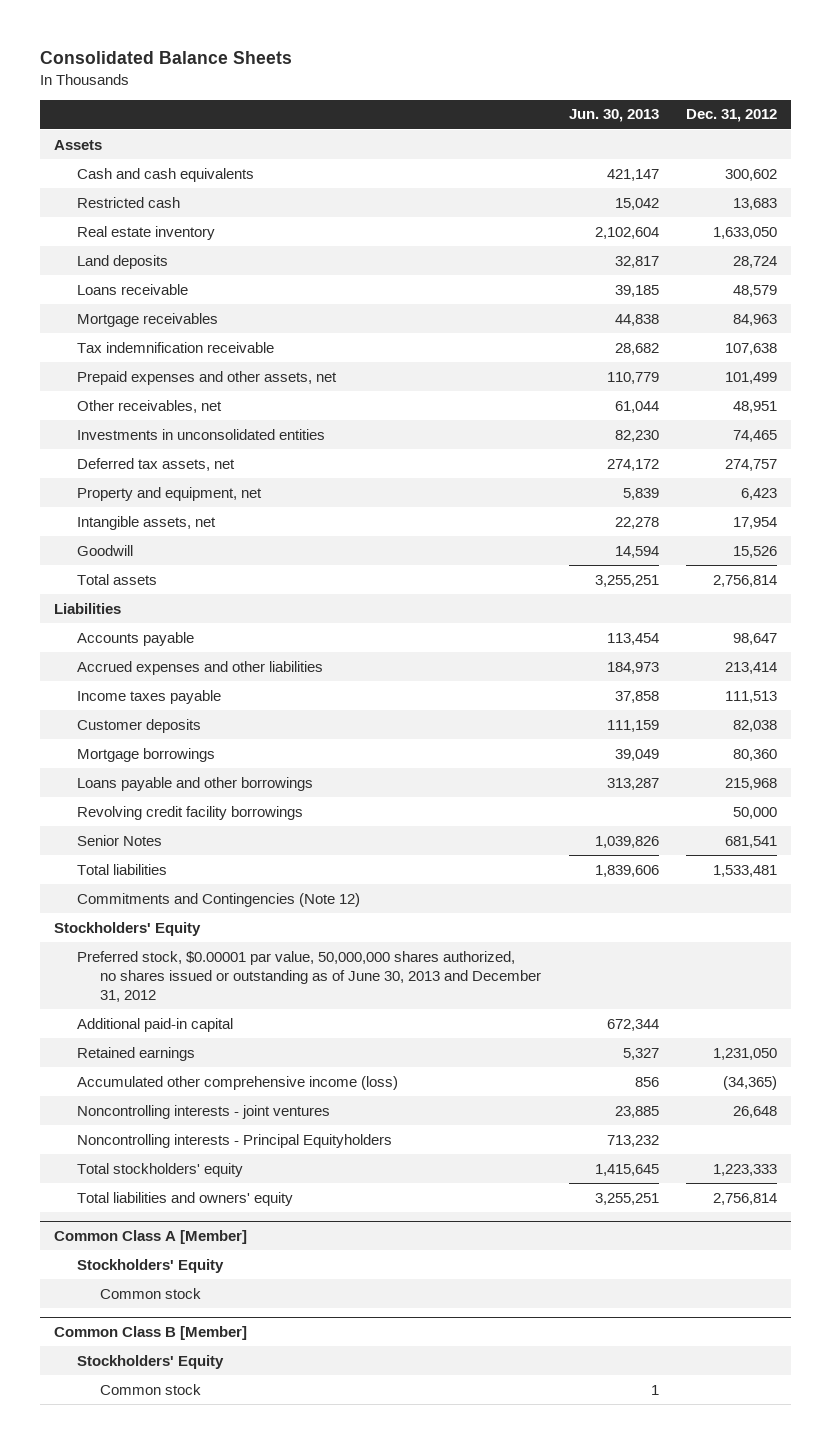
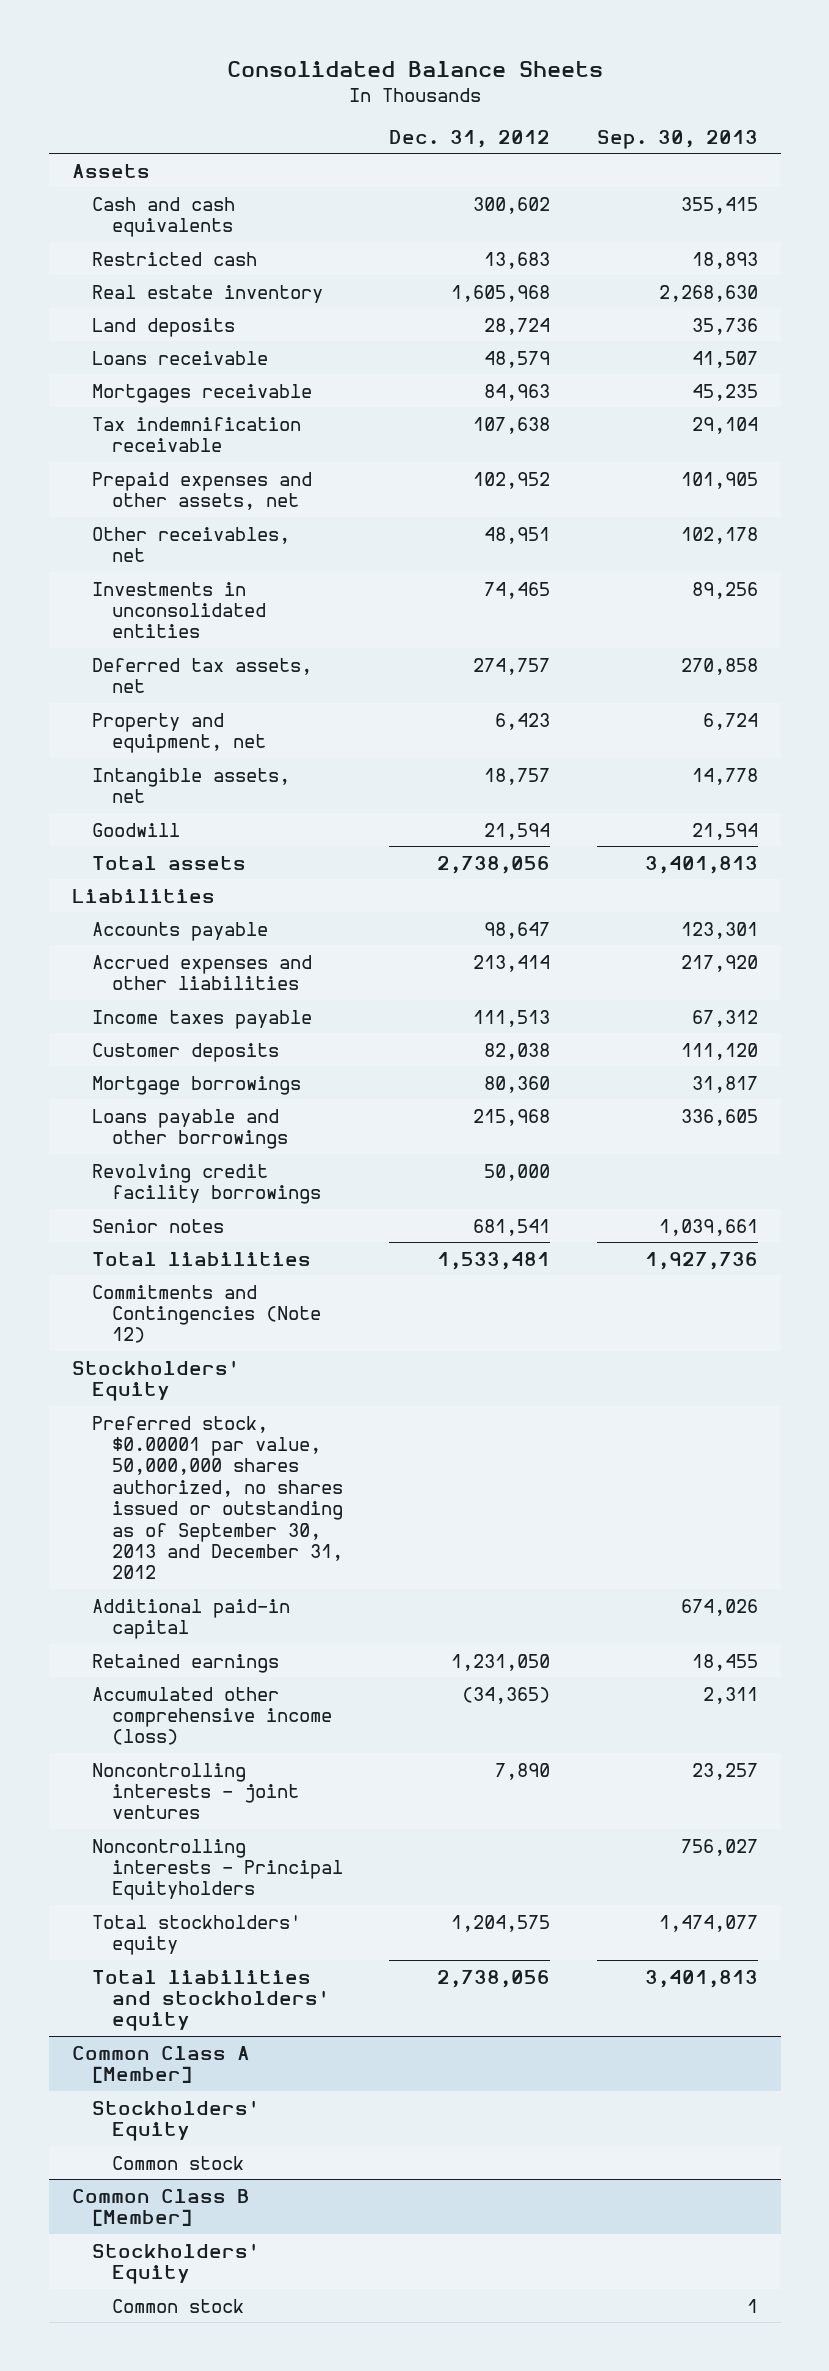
[568,109,659,123] Jun. 30, 2013 -> none
none -> [596,129,758,149] Sep. 30, 2013
[713,226,778,239] 1,633,050 -> [451,284,551,302] 1,605,968
[77,312,219,327] Mortgage receivables -> [91,383,312,403] Mortgages receivable
[725,371,778,384] 101,499 -> [473,471,551,489] 102,952
[733,516,778,529] 17,954 -> [484,767,551,785] 18,757
[733,545,778,558] 15,526 -> [484,822,551,840] 21,594
[713,574,778,587] 2,756,814 -> [437,855,551,874] 2,738,056
[77,834,163,846] Senior Notes -> [91,1218,224,1233] Senior notes
[77,950,542,1002] Preferred stock, $0.00001 par value, 50,000,000 shares authorized, no shares issued or outstanding as of June 30, 2013 and December 31, 2012 -> [91,1415,343,1580] Preferred stock, $0.00001 par value, 50,000,000 shares authorized, no shares issued or outstanding as of September 30, 2013 and December 31, 2012
[733,1105,778,1118] 26,648 -> [495,1762,551,1780] 7,890
[713,1163,778,1176] 1,223,333 -> [451,1914,551,1932] 1,204,575
[77,1191,294,1206] Total liabilities and owners' equity -> [91,1969,329,2032] Total liabilities and stockholders' equity
[713,1192,778,1205] 2,756,814 -> [437,1969,551,1988] 2,738,056

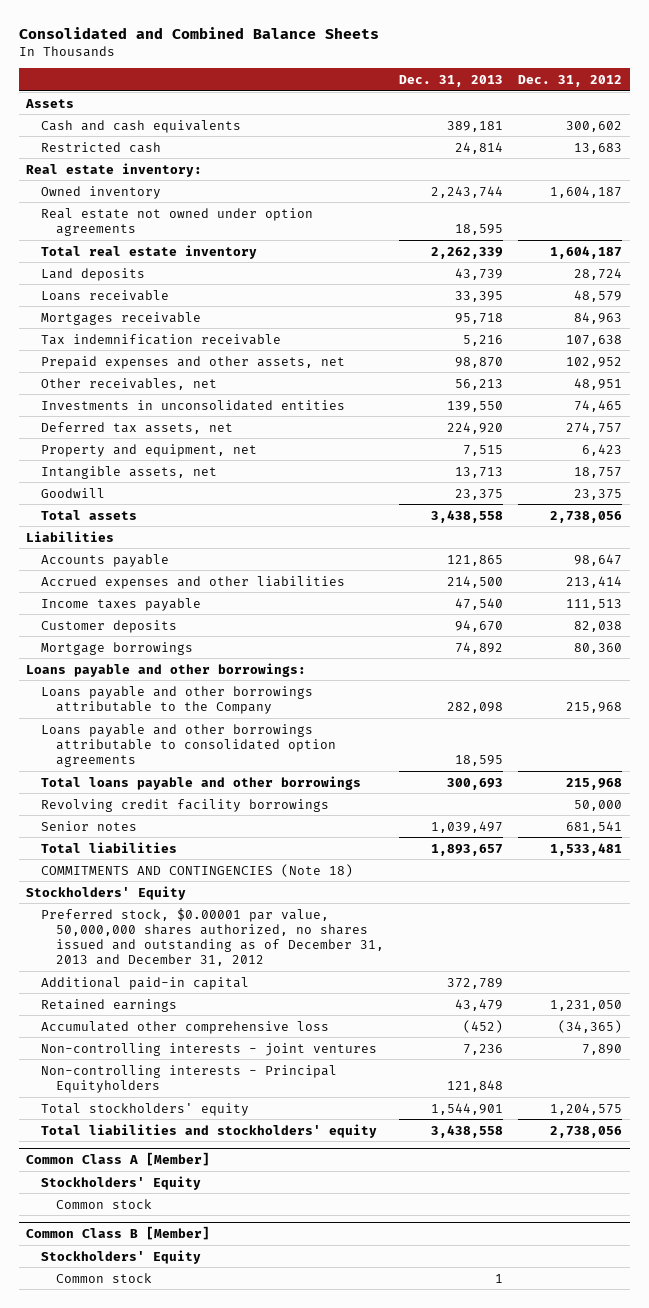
[226,60,603,77] Consolidated Balance Sheets -> [18,26,379,39] Consolidated and Combined Balance Sheets
[596,129,758,149] Sep. 30, 2013 -> none
none -> [399,74,504,87] Dec. 31, 2013
none -> [26,162,203,177] Real estate inventory:
none -> [41,185,162,199] Owned inventory
none -> [41,207,314,236] Real estate not owned under option agreements
[91,284,323,303] Real estate inventory -> [41,244,258,259] Total real estate inventory
[451,284,551,302] 1,605,968 -> [550,245,623,259] 1,604,187
[484,822,551,840] 21,594 -> [574,488,623,500] 23,375
none -> [26,662,307,677] Loans payable and other borrowings:
none -> [41,685,314,714] Loans payable and other borrowings attributable to the Company
none -> [41,723,337,767] Loans payable and other borrowings attributable to consolidated option agreements
[91,1108,288,1150] Loans payable and other borrowings -> [41,775,362,790] Total loans payable and other borrowings
[91,1284,321,1344] Commitments and Contingencies (Note 12) -> [41,863,354,877] COMMITMENTS AND CONTINGENCIES (Note 18)
[91,1415,343,1580] Preferred stock, $0.00001 par value, 50,000,000 shares authorized, no shares issued or outstanding as of September 30, 2013 and December 31, 2012 -> [41,907,385,967] Preferred stock, $0.00001 par value, 50,000,000 shares authorized, no shares issued and outstanding as of December 31, 2013 and December 31, 2012
[91,1686,332,1746] Accumulated other comprehensive income (loss) -> [41,1020,330,1034] Accumulated other comprehensive loss
[91,1762,299,1820] Noncontrolling interests - joint ventures -> [41,1042,378,1056] Non-controlling interests - joint ventures
[91,1838,343,1901] Noncontrolling interests - Principal Equityholders -> [41,1064,338,1093] Non-controlling interests - Principal Equityholders

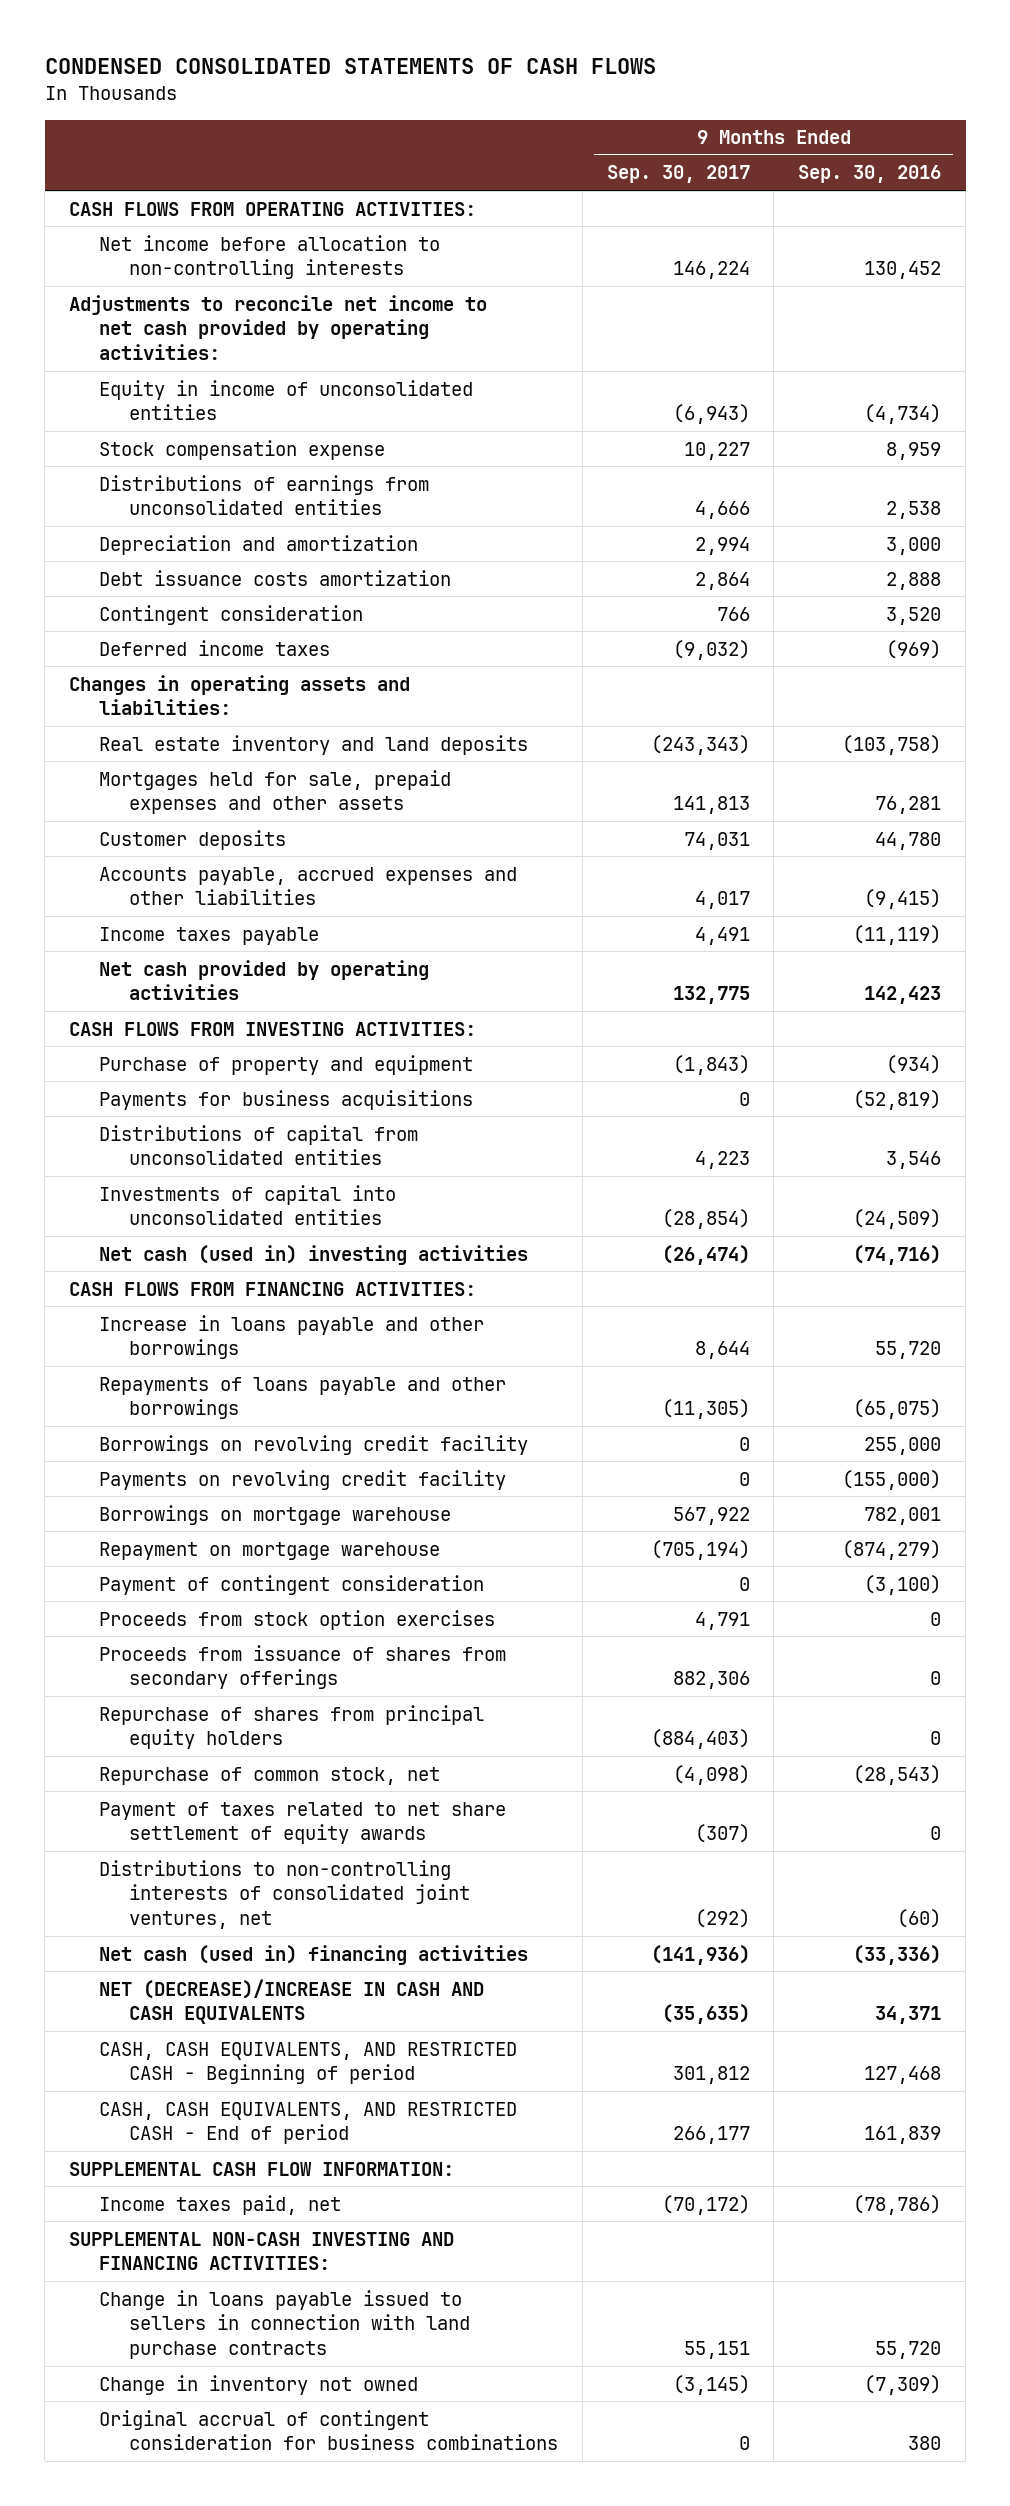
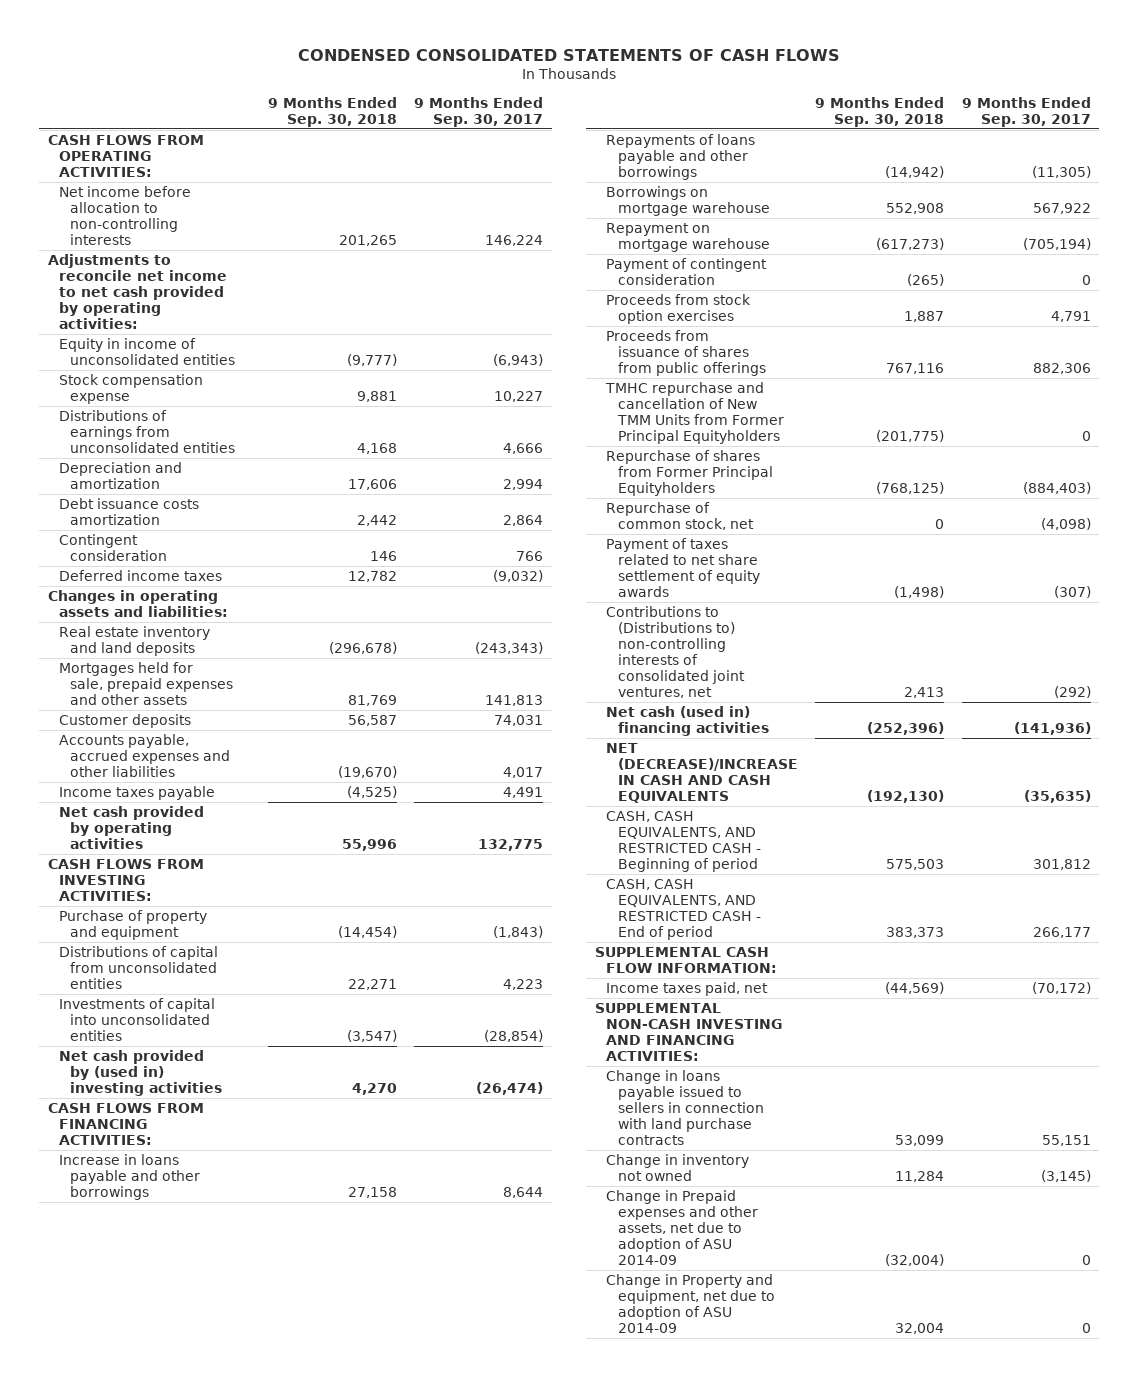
[798,165,942,184] Sep. 30, 2016 -> none
none -> [267,96,397,127] 9 Months Ended Sep. 30, 2018
[98,1089,473,1110] Payments for business acquisitions -> none
[98,1244,528,1265] Net cash (used in) investing activities -> [59,1049,223,1097] Net cash provided by (used in) investing activities
[98,1434,528,1455] Borrowings on revolving credit facility -> none
[98,1469,506,1490] Payments on revolving credit facility -> none
[98,1644,506,1690] Proceeds from issuance of shares from secondary offerings -> [606,329,766,377] Proceeds from issuance of shares from public offerings
none -> [605,381,784,445] TMHC repurchase and cancellation of New TMM Units from Former Principal Equityholders
[98,1704,484,1750] Repurchase of shares from principal equity holders -> [606,449,773,497] Repurchase of shares from Former Principal Equityholders
[98,1859,470,1930] Distributions to non-controlling interests of consolidated joint ventures, net -> [606,605,745,699] Contributions to (Distributions to) non-controlling interests of consolidated joint ventures, net
[98,2409,558,2451] Original accrual of contingent consideration for business combinations -> none
none -> [606,1189,758,1266] Change in Prepaid expenses and other assets, net due to adoption of ASU 2014-09
none -> [606,1273,775,1334] Change in Property and equipment, net due to adoption of ASU 2014-09

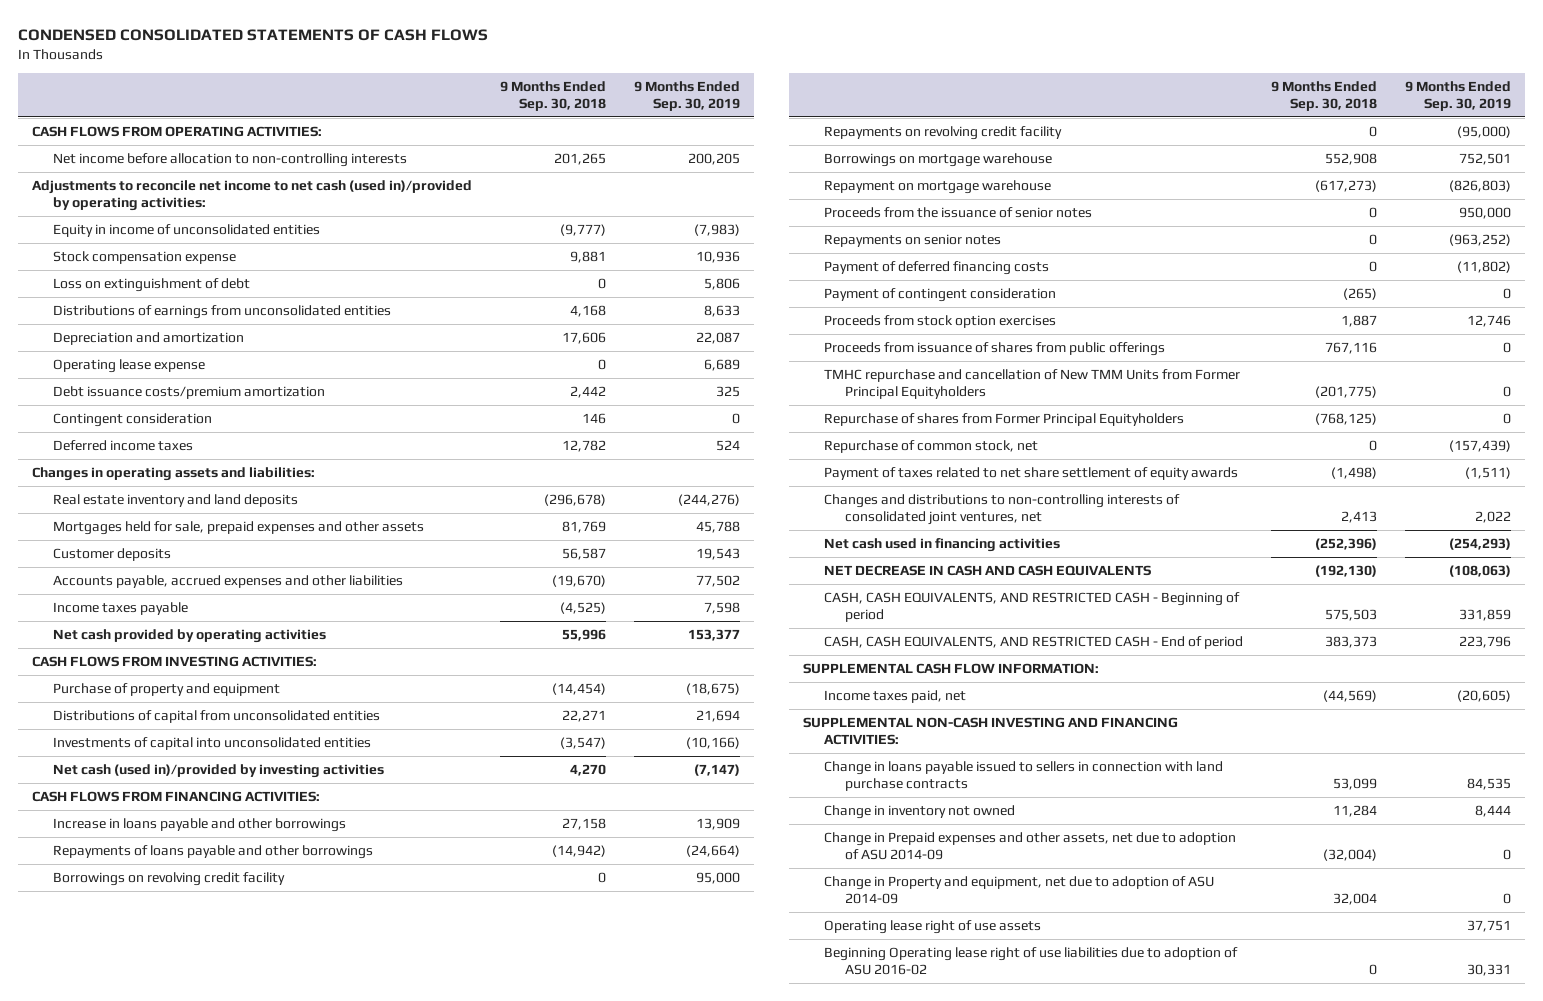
[414,96,544,127] 9 Months Ended Sep. 30, 2017 -> none
none -> [634,80,741,111] 9 Months Ended Sep. 30, 2019
[48,253,228,330] Adjustments to reconcile net income to net cash provided by operating activities: -> [32,180,473,212] Adjustments to reconcile net income to net cash (used in)/provided by operating activities:
none -> [53,278,251,293] Loss on extinguishment of debt
none -> [53,359,206,374] Operating lease expense
[59,497,200,525] Debt issuance costs amortization -> [53,386,326,400] Debt issuance costs/premium amortization
[59,1049,223,1097] Net cash provided by (used in) investing activities -> [53,764,385,779] Net cash (used in)/provided by investing activities
none -> [53,872,286,887] Borrowings on revolving credit facility
none -> [824,126,1063,141] Repayments on revolving credit facility
none -> [824,207,1093,219] Proceeds from the issuance of senior notes
none -> [824,234,1002,248] Repayments on senior notes
none -> [824,261,1050,276] Payment of deferred financing costs
[606,605,745,699] Contributions to (Distributions to) non-controlling interests of consolidated joint ventures, net -> [824,494,1181,526] Changes and distributions to non-controlling interests of consolidated joint ventures, net
[606,705,769,736] Net cash (used in) financing activities -> [824,538,1061,553] Net cash used in financing activities
[606,742,798,804] NET (DECREASE)/INCREASE IN CASH AND CASH EQUIVALENTS -> [824,565,1152,577] NET DECREASE IN CASH AND CASH EQUIVALENTS
none -> [824,920,1042,935] Operating lease right of use assets
none -> [824,947,1239,976] Beginning Operating lease right of use liabilities due to adoption of ASU 2016-02

